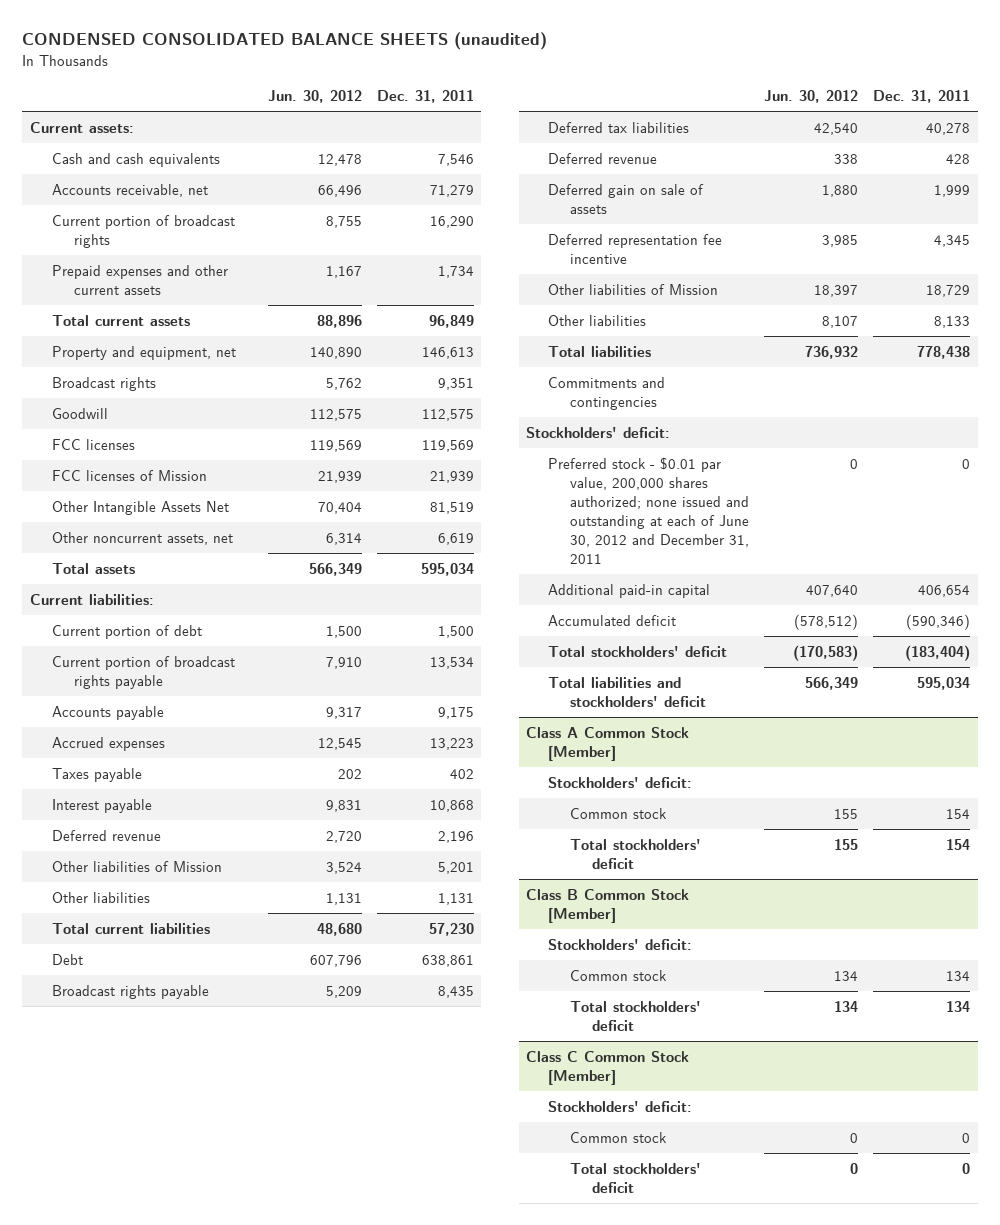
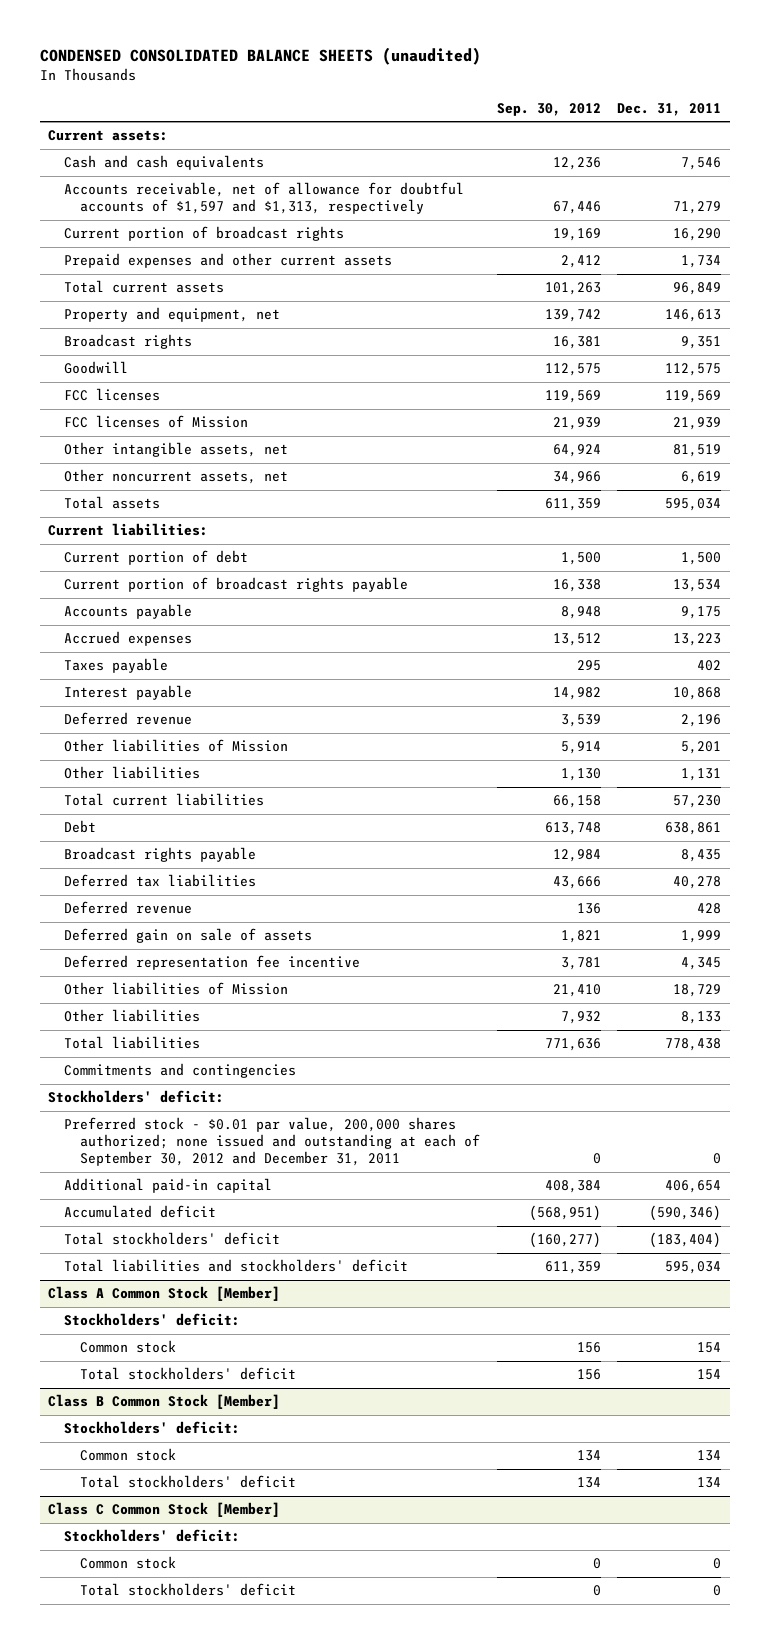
[267,90,362,104] Jun. 30, 2012 -> none
none -> [496,102,601,116] Sep. 30, 2012
[51,183,208,197] Accounts receivable, net -> [64,182,465,215] Accounts receivable, net of allowance for doubtful accounts of $1,597 and $1,313, respectively
[51,500,229,515] Other Intangible Assets Net -> [64,442,289,458] Other intangible assets, net
[548,456,750,564] Preferred stock - $0.01 par value, 200,000 shares authorized; none issued and outstanding at each of June 30, 2012 and December 31, 2011 -> [64,1117,480,1167] Preferred stock - $0.01 par value, 200,000 shares authorized; none issued and outstanding at each of September 30, 2012 and December 31, 2011

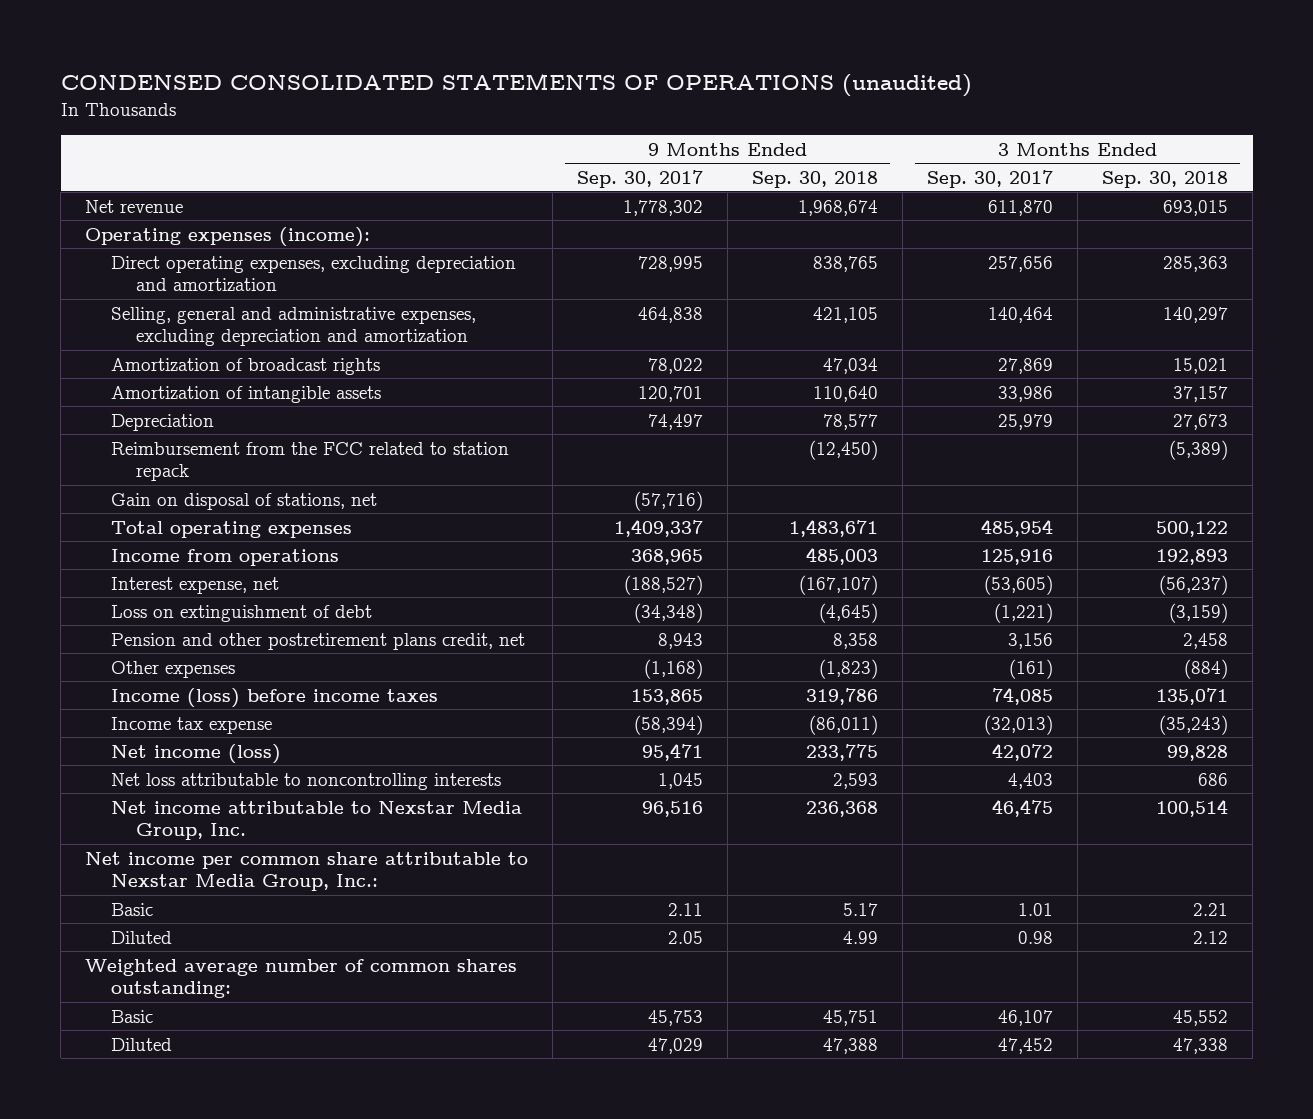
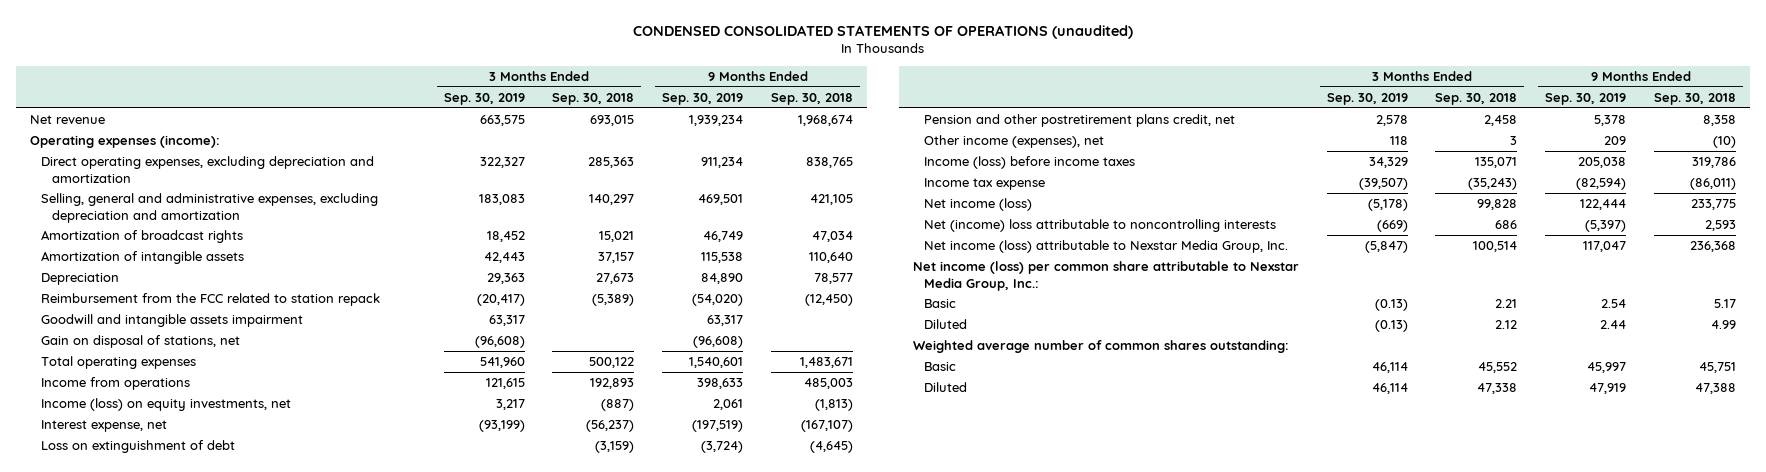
[577,169,704,188] Sep. 30, 2017 -> none
[927,169,1054,188] Sep. 30, 2017 -> none
none -> [443,92,525,105] Sep. 30, 2019
none -> [662,92,744,105] Sep. 30, 2019
none -> [40,314,303,328] Goodwill and intangible assets impairment
none -> [40,398,291,412] Income (loss) on equity investments, net
[110,660,235,678] Other expenses -> [923,135,1104,149] Other income (expenses), net
[819,658,879,679] (1,823) -> [1712,136,1736,149] (10)
[1184,658,1229,679] (884) -> [1510,136,1518,146] 3
[110,772,501,790] Net loss attributable to noncontrolling interests -> [923,219,1276,233] Net (income) loss attributable to noncontrolling interests
[110,800,522,841] Net income attributable to Nexstar Media Group, Inc. -> [923,240,1288,254] Net income (loss) attributable to Nexstar Media Group, Inc.
[85,851,529,892] Net income per common share attributable to Nexstar Media Group, Inc.: -> [912,261,1299,291] Net income (loss) per common share attributable to Nexstar Media Group, Inc.:

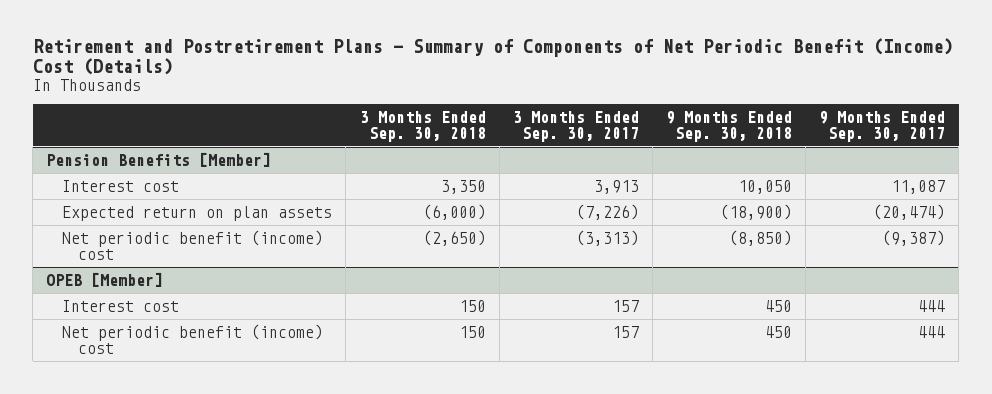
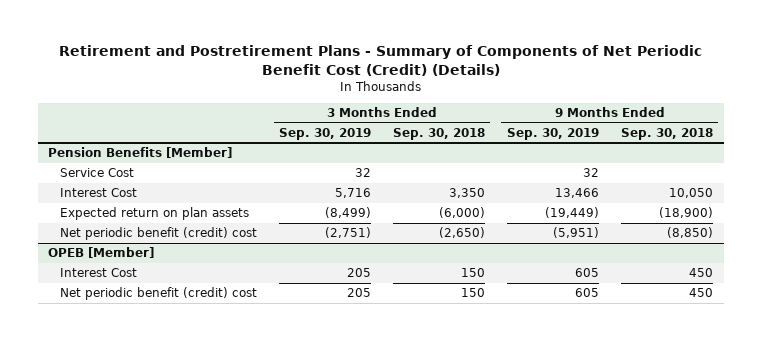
[32,37,953,76] Retirement and Postretirement Plans - Summary of Components of Net Periodic Benefit (Income) Cost (Details) -> [58,45,702,76] Retirement and Postretirement Plans - Summary of Components of Net Periodic Benefit Cost (Credit) (Details)
[512,110,639,142] 3 Months Ended Sep. 30, 2017 -> none
[819,110,946,142] 9 Months Ended Sep. 30, 2017 -> none
none -> [279,127,372,140] Sep. 30, 2019
none -> [506,127,599,140] Sep. 30, 2019
none -> [60,168,135,178] Service Cost
[62,179,180,192] Interest cost -> [60,188,138,198] Interest Cost
[62,229,324,260] Net periodic benefit (income) cost -> [60,227,258,241] Net periodic benefit (credit) cost
[62,299,180,312] Interest cost -> [60,268,138,278] Interest Cost
[62,323,324,354] Net periodic benefit (income) cost -> [60,287,258,301] Net periodic benefit (credit) cost

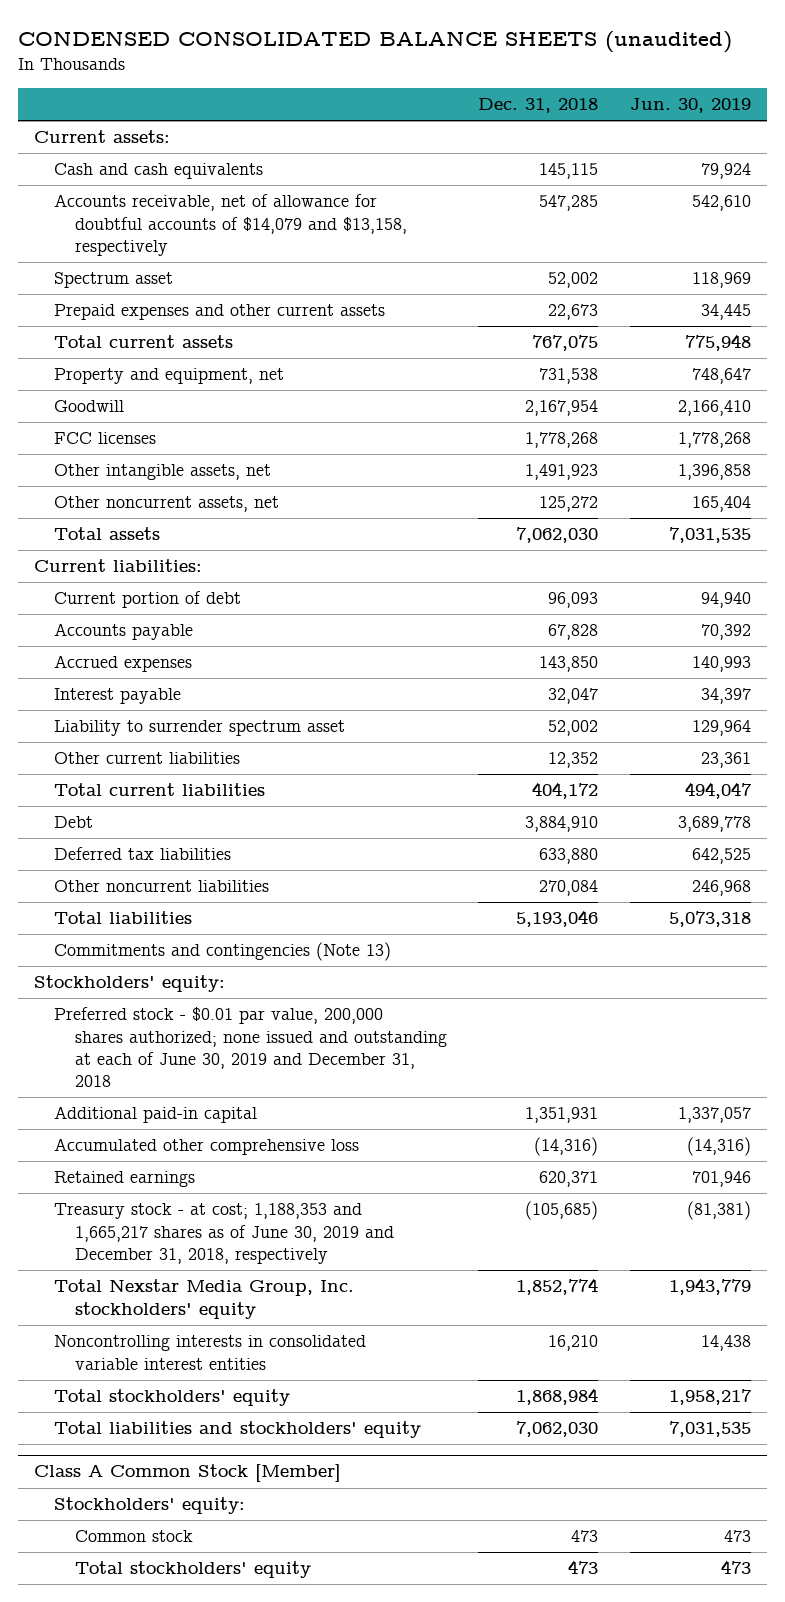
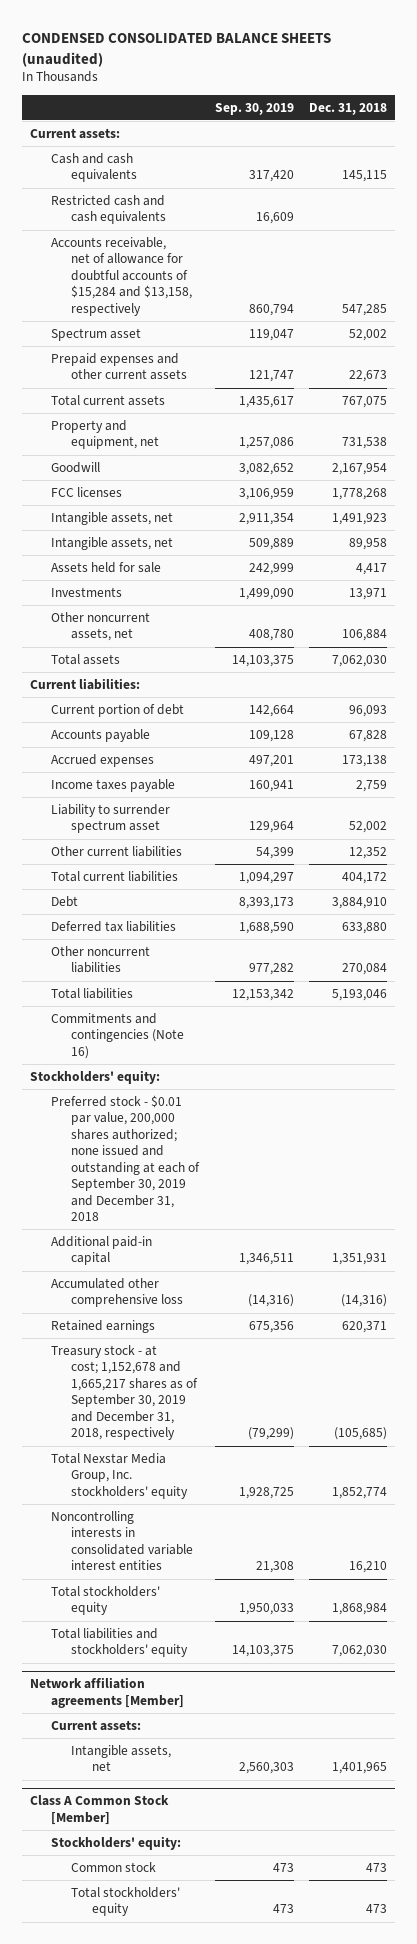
[630,98,752,114] Jun. 30, 2019 -> none
none -> [214,102,294,115] Sep. 30, 2019
none -> [50,194,167,225] Restricted cash and cash equivalents
[54,194,407,256] Accounts receivable, net of allowance for doubtful accounts of $14,079 and $13,158, respectively -> [50,236,193,316] Accounts receivable, net of allowance for doubtful accounts of $15,284 and $13,158, respectively
[54,464,272,481] Other intangible assets, net -> [50,511,173,525] Intangible assets, net
none -> [50,536,173,550] Intangible assets, net
none -> [50,561,161,573] Assets held for sale
none -> [50,586,122,597] Investments
[539,496,599,513] 125,272 -> [342,629,388,642] 106,884
[54,688,182,705] Interest payable -> none
[539,656,599,673] 143,850 -> [342,754,388,767] 173,138
none -> [50,778,175,792] Income taxes payable
[54,942,392,962] Commitments and contingencies (Note 13) -> [50,1012,185,1059] Commitments and contingencies (Note 16)
[54,1007,447,1087] Preferred stock - $0.01 par value, 200,000 shares authorized; none issued and outstanding at each of June 30, 2019 and December 31, 2018 -> [50,1094,201,1222] Preferred stock - $0.01 par value, 200,000 shares authorized; none issued and outstanding at each of September 30, 2019 and December 31, 2018
[54,1203,394,1264] Treasury stock - at cost; 1,188,353 and 1,665,217 shares as of June 30, 2019 and December 31, 2018, respectively -> [50,1344,199,1441] Treasury stock - at cost; 1,152,678 and 1,665,217 shares as of September 30, 2019 and December 31, 2018, respectively
none -> [30,1677,184,1708] Network affiliation agreements [Member]
none -> [50,1719,141,1731] Current assets:
none -> [71,1744,172,1772] Intangible assets, net

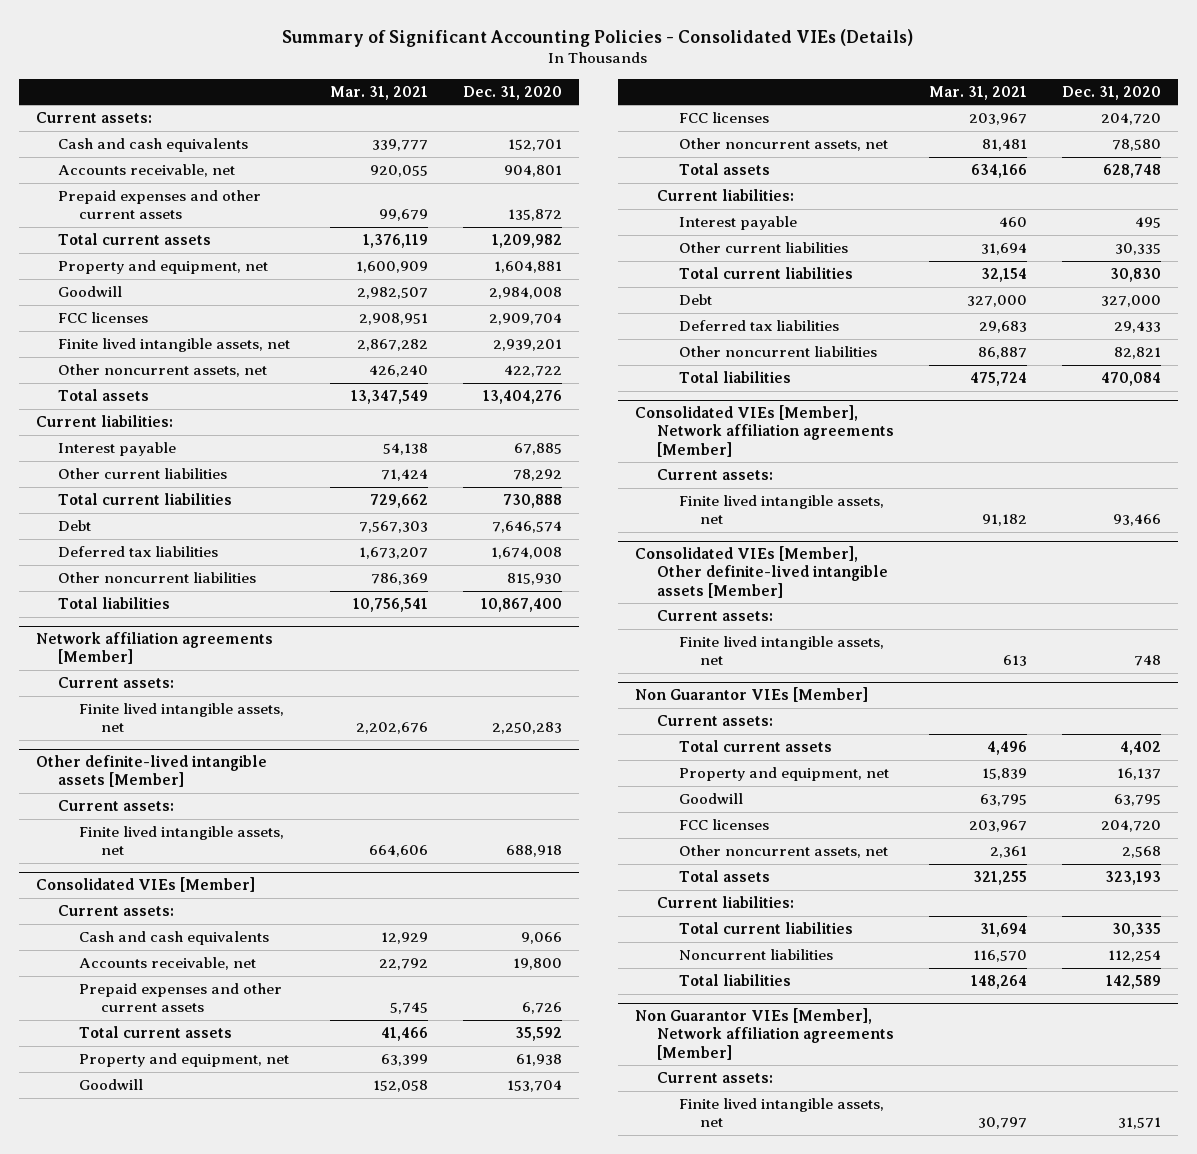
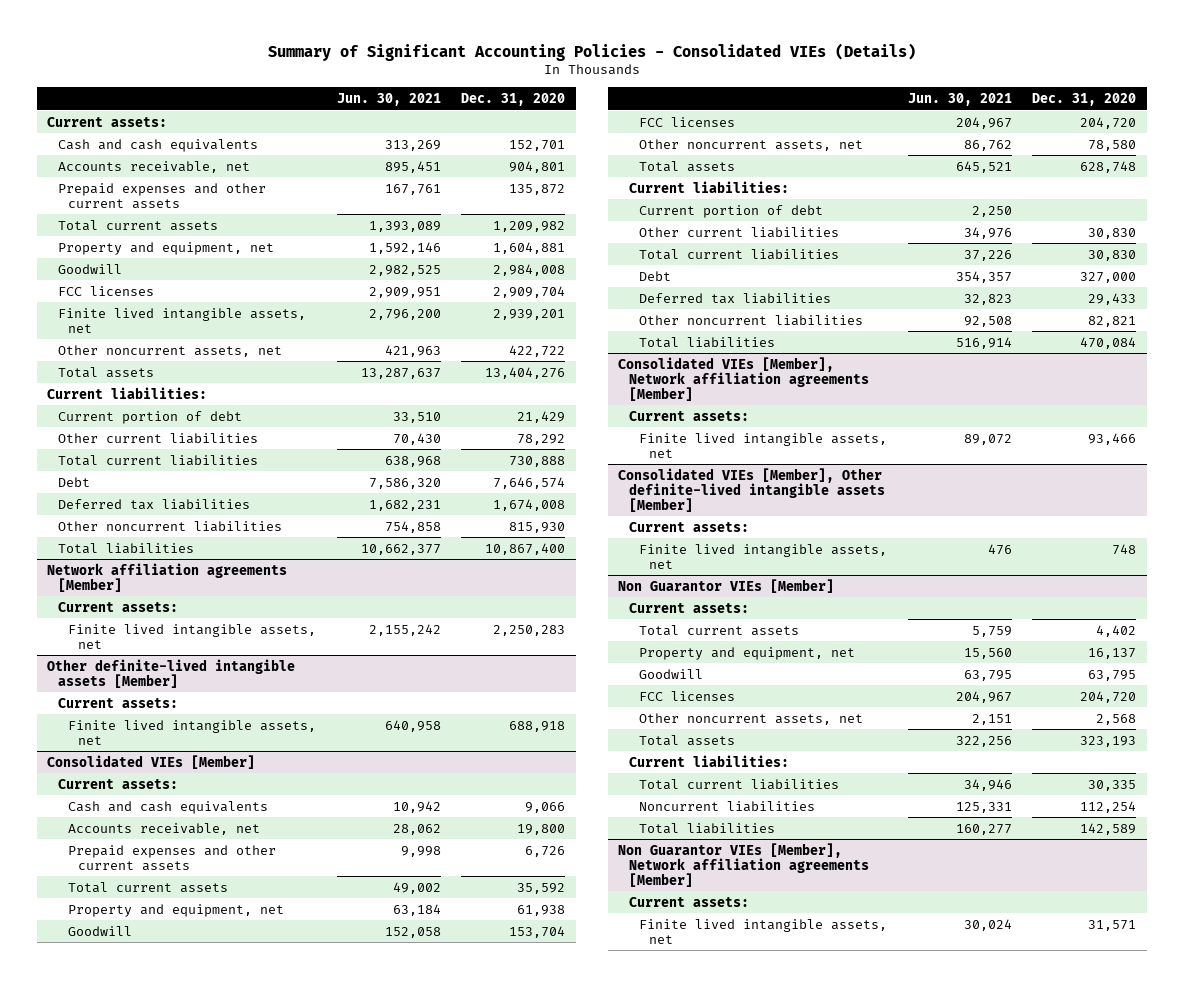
[329,85,428,100] Mar. 31, 2021 -> none
none -> [336,92,441,106] Jun. 30, 2021
[57,442,176,457] Interest payable -> none
none -> [57,410,242,424] Current portion of debt
[678,216,797,231] Interest payable -> none
none -> [639,204,824,218] Current portion of debt
[1114,243,1161,256] 30,335 -> [1088,227,1137,239] 30,830

